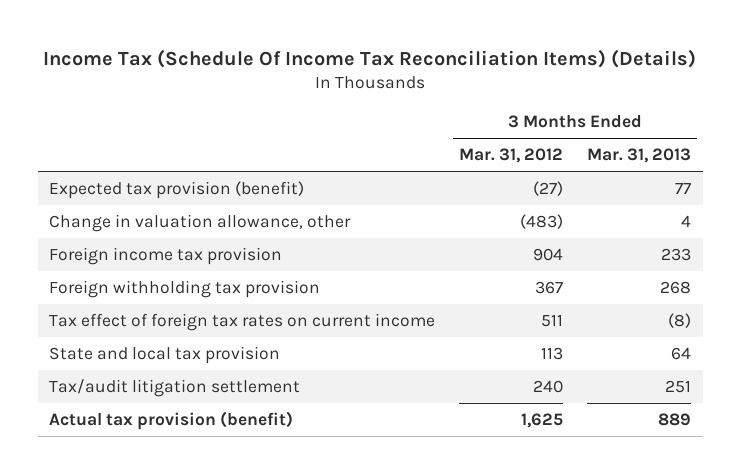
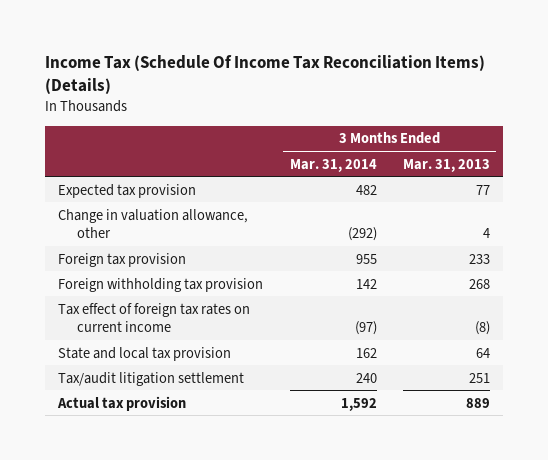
[459,148,564,164] Mar. 31, 2012 -> none
none -> [289,158,377,172] Mar. 31, 2014
[49,180,305,199] Expected tax provision (benefit) -> [58,183,197,198] Expected tax provision
[49,246,283,265] Foreign income tax provision -> [58,252,187,267] Foreign tax provision
[49,410,294,430] Actual tax provision (benefit) -> [57,395,187,411] Actual tax provision

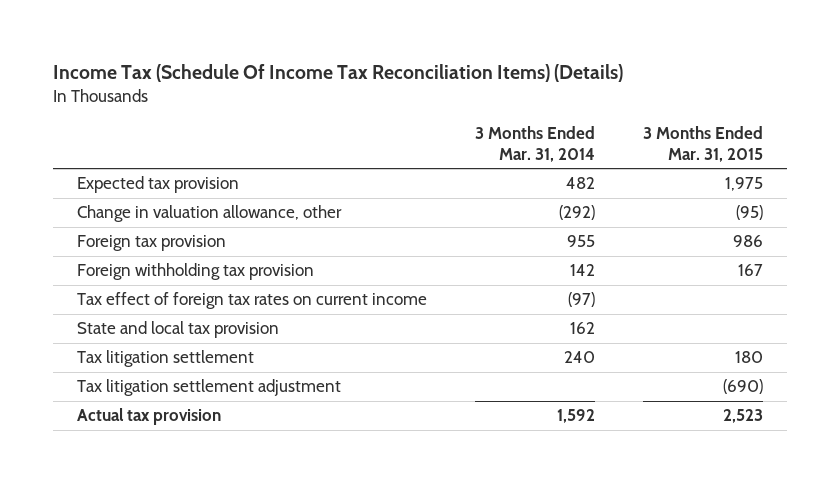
[402,158,490,172] Mar. 31, 2013 -> none
none -> [642,126,763,162] 3 Months Ended Mar. 31, 2015
[58,371,245,386] Tax/audit litigation settlement -> [77,350,255,368] Tax litigation settlement
none -> [77,379,342,397] Tax litigation settlement adjustment

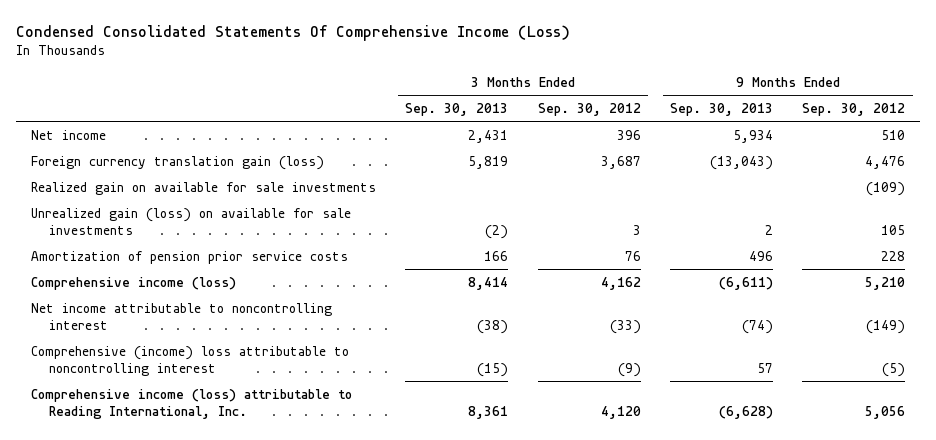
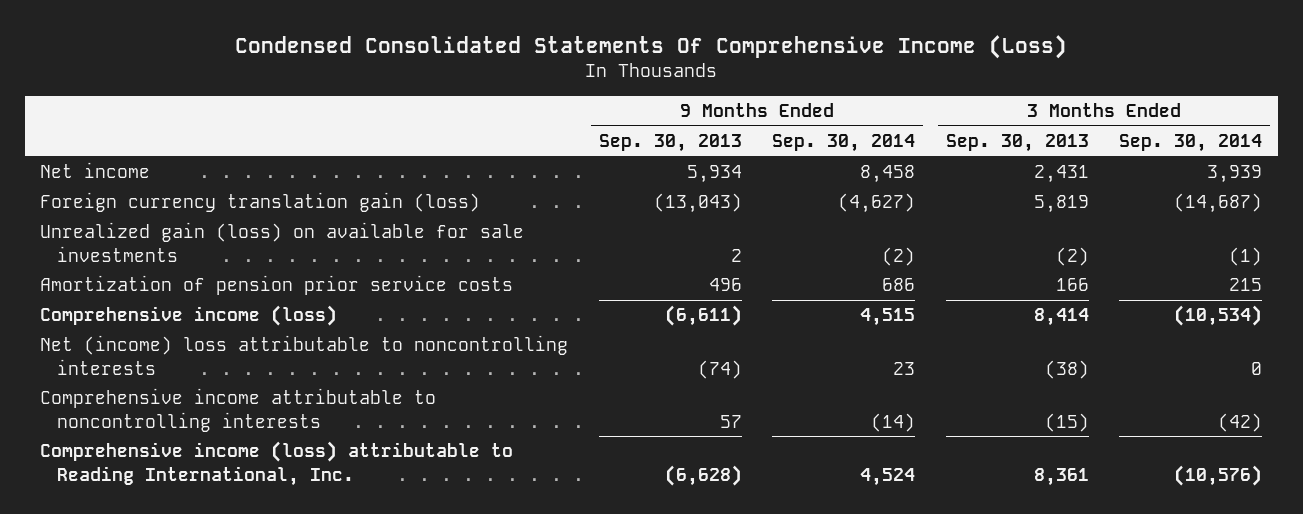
[537,102,641,116] Sep. 30, 2012 -> none
[802,102,906,116] Sep. 30, 2012 -> none
none -> [772,133,916,152] Sep. 30, 2014
none -> [1119,133,1263,152] Sep. 30, 2014
[30,181,376,195] Realized gain on available for sale investments -> none
[30,302,332,330] Net income attributable to noncontrolling interest -> [40,335,569,375] Net (income) loss attributable to noncontrolling interests
[30,345,349,376] Comprehensive (income) loss attributable to noncontrolling interest -> [40,388,437,432] Comprehensive income attributable to noncontrolling interests

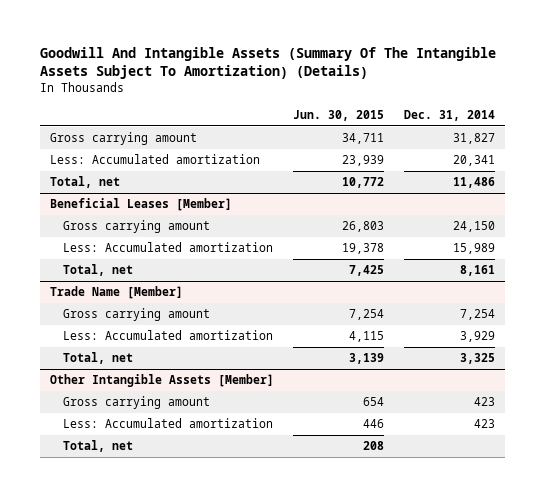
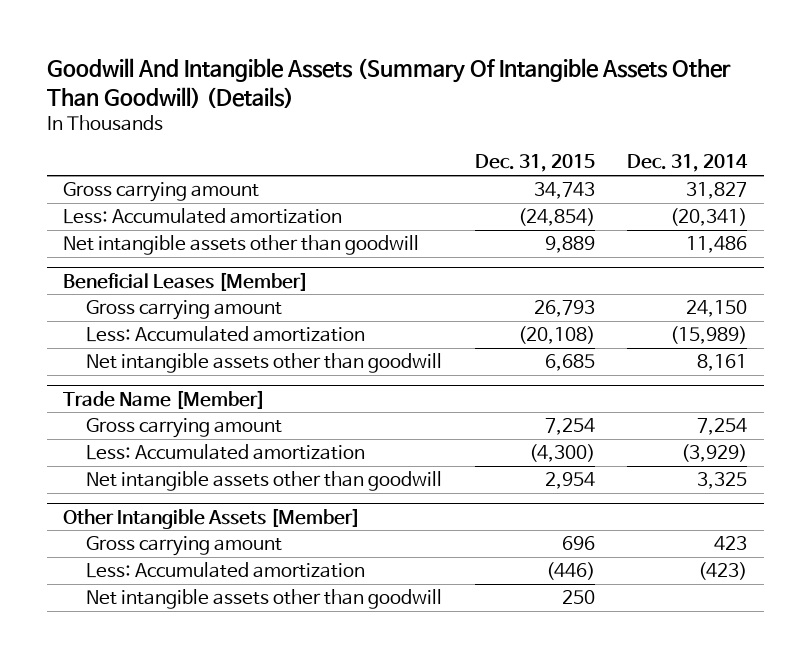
[39,46,496,80] Goodwill And Intangible Assets (Summary Of The Intangible Assets Subject To Amortization) (Details) -> [46,57,731,108] Goodwill And Intangible Assets (Summary Of Intangible Assets Other Than Goodwill) (Details)
[293,109,385,121] Jun. 30, 2015 -> none
none -> [474,154,595,173] Dec. 31, 2015
[453,155,496,167] 20,341 -> [670,208,748,227] (20,341)
[49,176,120,189] Total, net -> [62,235,419,256] Net intangible assets other than goodwill
[453,243,496,255] 15,989 -> [670,326,748,345] (15,989)
[62,264,133,277] Total, net -> [86,353,443,374] Net intangible assets other than goodwill
[460,331,496,343] 3,929 -> [681,444,748,463] (3,929)
[62,352,133,365] Total, net -> [86,471,443,492] Net intangible assets other than goodwill
[474,419,496,429] 423 -> [698,562,748,581] (423)
[62,440,133,453] Total, net -> [86,589,443,610] Net intangible assets other than goodwill

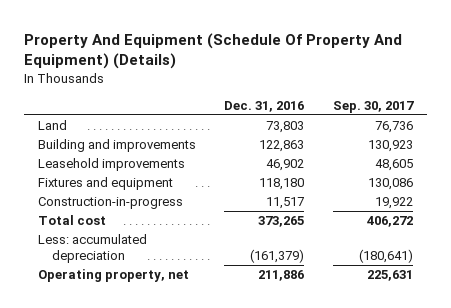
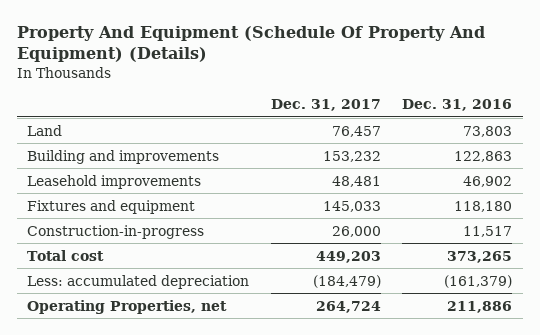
[332,101,414,114] Sep. 30, 2017 -> none
none -> [270,99,381,112] Dec. 31, 2017
[38,269,190,283] Operating property, net -> [27,299,228,314] Operating Properties, net

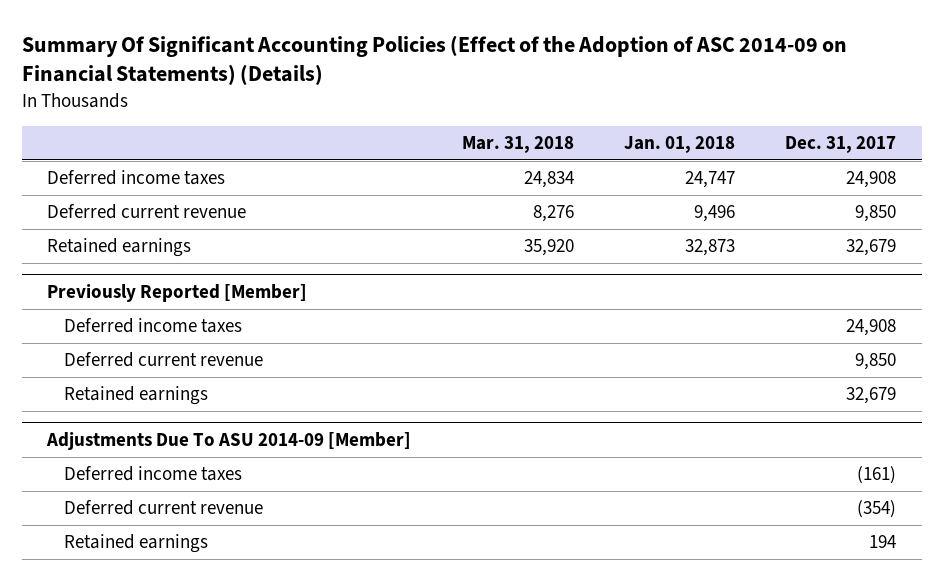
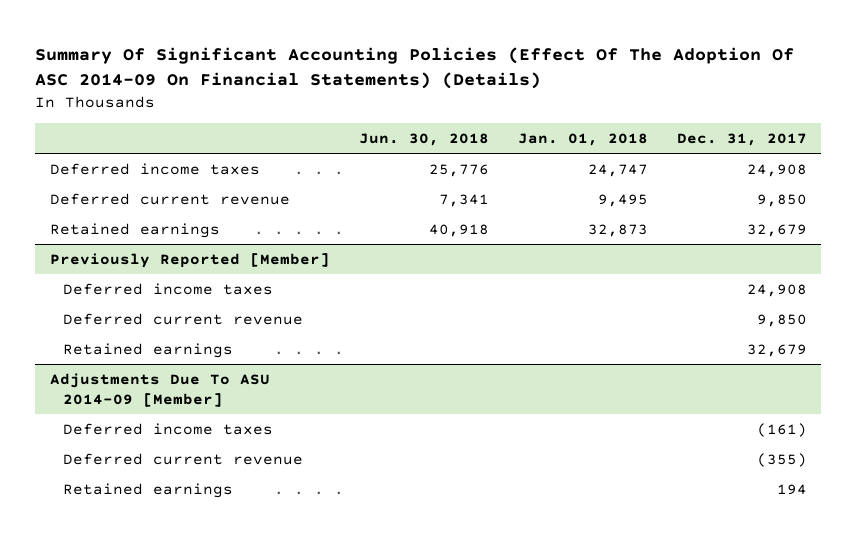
[22,34,848,86] Summary Of Significant Accounting Policies (Effect of the Adoption of ASC 2014-09 on Financial Statements) (Details) -> [35,47,795,90] Summary Of Significant Accounting Policies (Effect Of The Adoption Of ASC 2014-09 On Financial Statements) (Details)
[461,135,574,153] Mar. 31, 2018 -> none
none -> [358,133,489,147] Jun. 30, 2018
[694,205,736,223] 9,496 -> [597,193,648,207] 9,495
[857,500,897,519] (354) -> [756,452,807,467] (355)

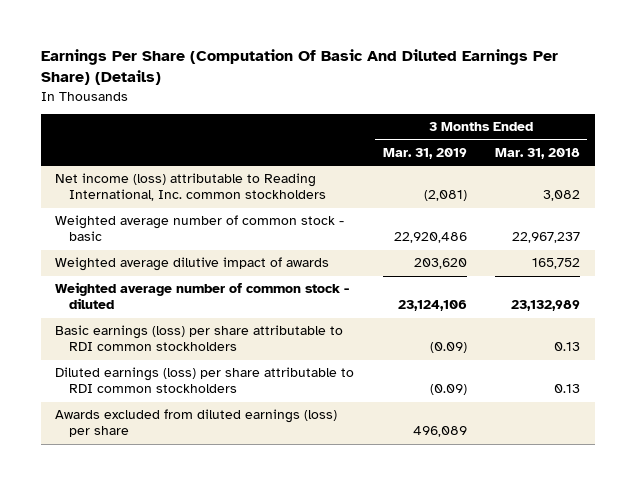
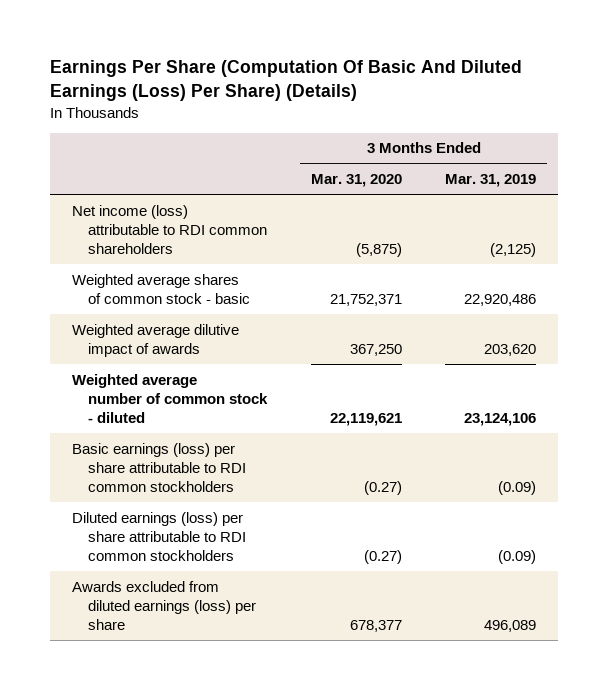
[40,49,558,86] Earnings Per Share (Computation Of Basic And Diluted Earnings Per Share) (Details) -> [49,60,522,102] Earnings Per Share (Computation Of Basic And Diluted Earnings (Loss) Per Share) (Details)
[495,148,581,160] Mar. 31, 2018 -> none
none -> [310,174,402,188] Mar. 31, 2020
[54,173,326,202] Net income (loss) attributable to Reading International, Inc. common stockholders -> [71,204,268,254] Net income (loss) attributable to RDI common shareholders
[423,190,467,202] (2,081) -> [490,242,537,257] (2,125)
[54,215,344,242] Weighted average number of common stock - basic -> [71,273,251,304] Weighted average shares of common stock - basic

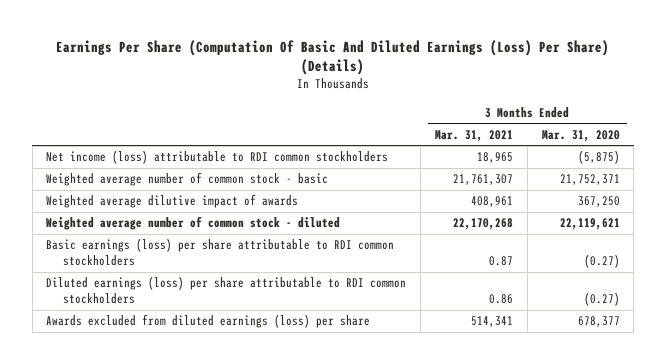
[445,174,537,188] Mar. 31, 2019 -> none
none -> [435,129,514,142] Mar. 31, 2021
[71,204,268,254] Net income (loss) attributable to RDI common shareholders -> [46,150,389,165] Net income (loss) attributable to RDI common stockholders
[71,273,251,304] Weighted average shares of common stock - basic -> [46,172,329,187] Weighted average number of common stock - basic

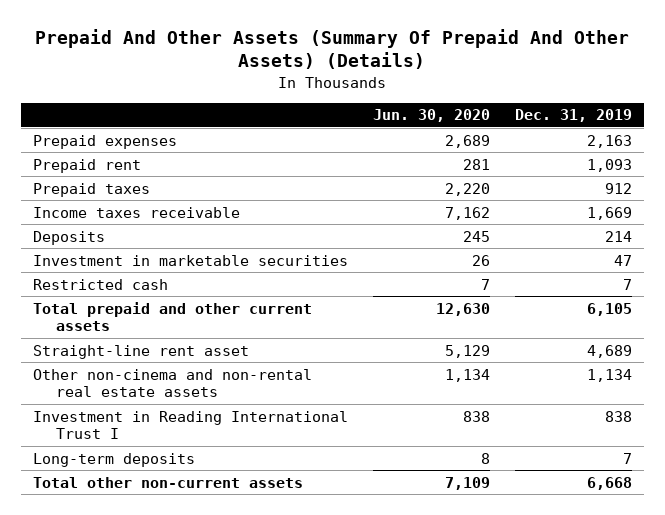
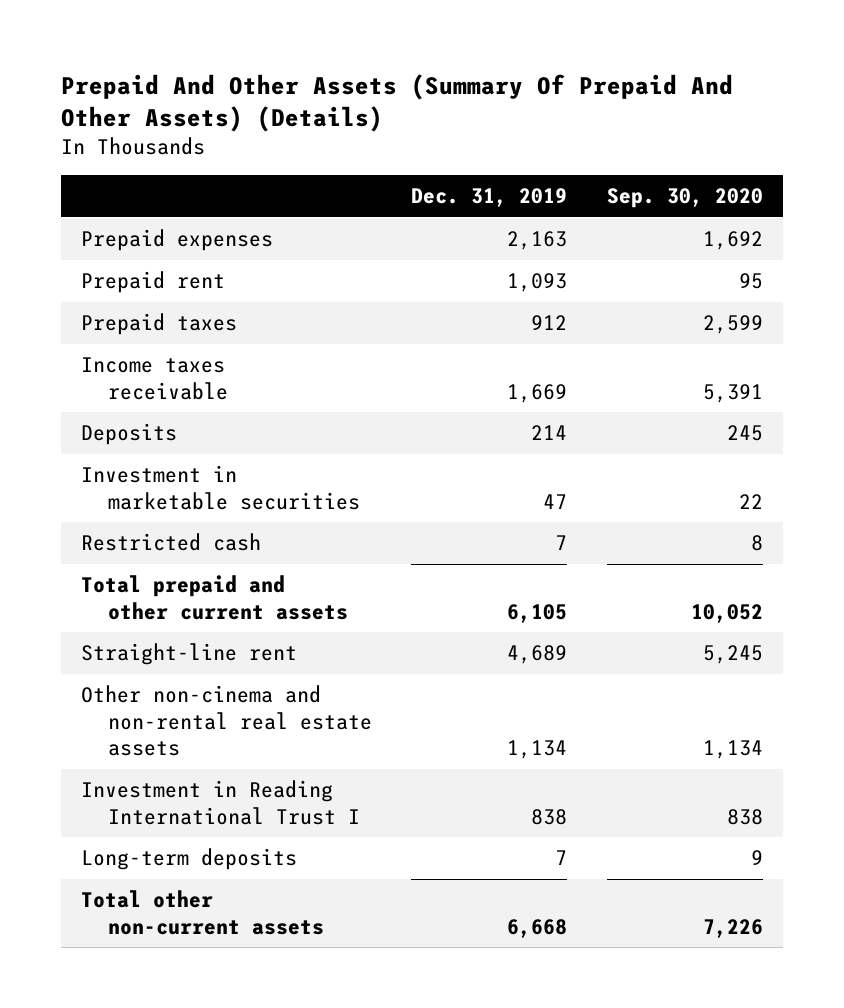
[372,109,490,123] Jun. 30, 2020 -> none
none -> [606,188,763,209] Sep. 30, 2020
[33,344,250,359] Straight-line rent asset -> [81,643,298,666] Straight-line rent

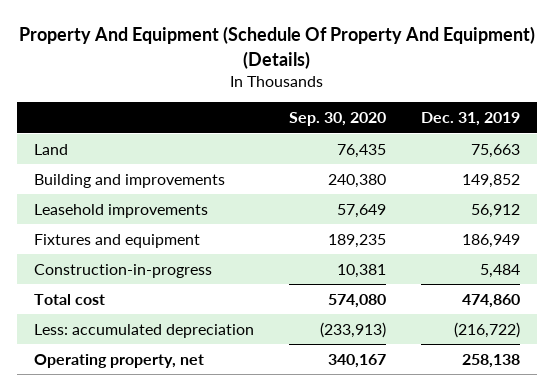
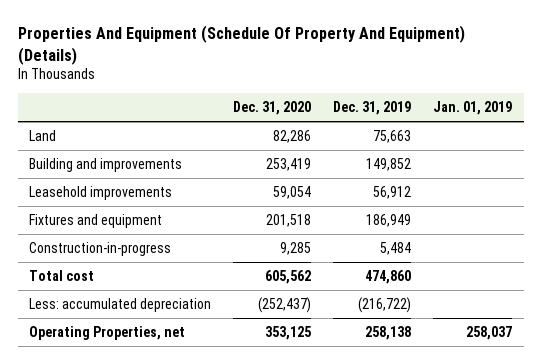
[18,26,535,69] Property And Equipment (Schedule Of Property And Equipment) (Details) -> [17,25,465,65] Properties And Equipment (Schedule Of Property And Equipment) (Details)
[288,112,386,127] Sep. 30, 2020 -> none
none -> [233,101,312,116] Dec. 31, 2020
none -> [433,101,513,116] Jan. 01, 2019
[34,353,205,368] Operating property, net -> [28,326,185,341] Operating Properties, net

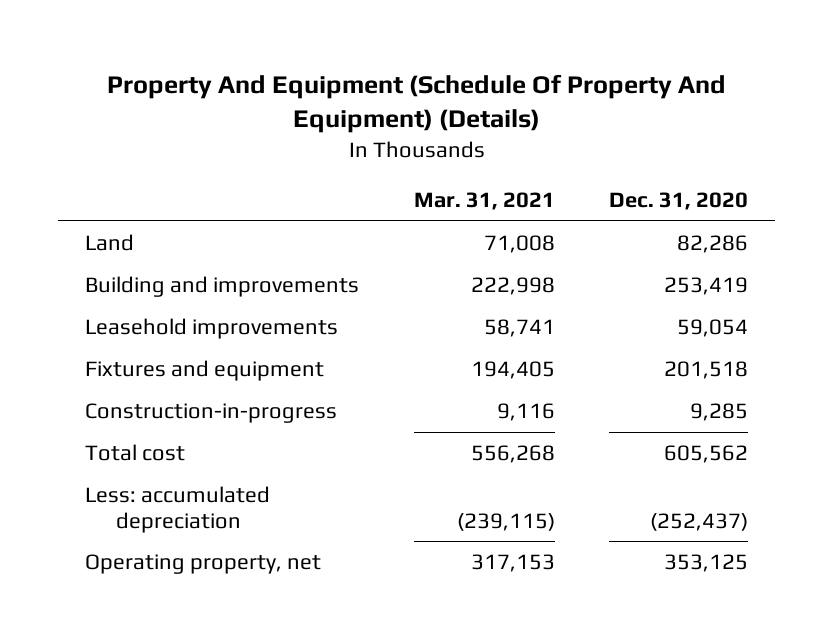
[17,25,465,65] Properties And Equipment (Schedule Of Property And Equipment) (Details) -> [106,73,726,133] Property And Equipment (Schedule Of Property And Equipment) (Details)
[333,101,412,116] Dec. 31, 2019 -> none
[433,101,513,116] Jan. 01, 2019 -> none
none -> [413,191,555,210] Mar. 31, 2021
[28,326,185,341] Operating Properties, net -> [85,554,322,575] Operating property, net

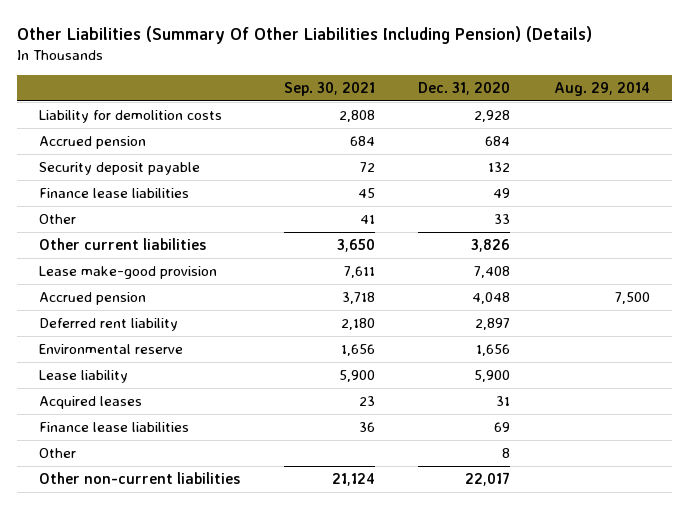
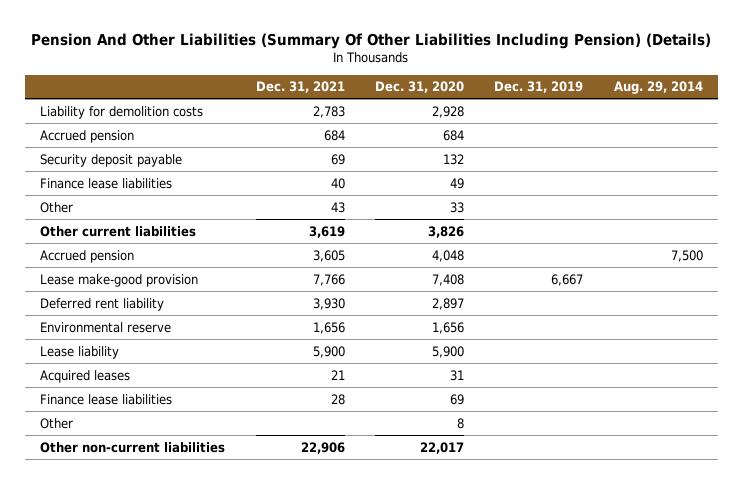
[16,25,592,44] Other Liabilities (Summary Of Other Liabilities Including Pension) (Details) -> [31,32,712,49] Pension And Other Liabilities (Summary Of Other Liabilities Including Pension) (Details)
[283,81,375,96] Sep. 30, 2021 -> none
none -> [255,81,345,94] Dec. 31, 2021
none -> [494,81,584,94] Dec. 31, 2019
[38,265,217,279] Lease make-good provision -> [40,273,199,287] Lease make-good provision

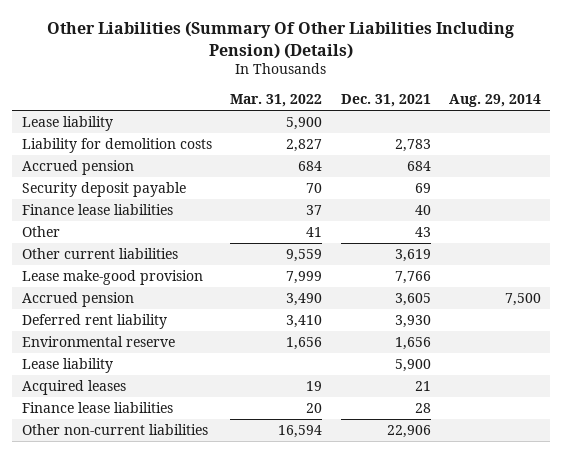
[31,32,712,49] Pension And Other Liabilities (Summary Of Other Liabilities Including Pension) (Details) -> [47,21,515,59] Other Liabilities (Summary Of Other Liabilities Including Pension) (Details)
[374,81,464,94] Dec. 31, 2020 -> none
[494,81,584,94] Dec. 31, 2019 -> none
none -> [230,94,323,108] Mar. 31, 2022
none -> [21,115,113,131] Lease liability
[40,249,135,263] Accrued pension -> [21,291,134,307] Accrued pension
[40,417,74,429] Other -> none

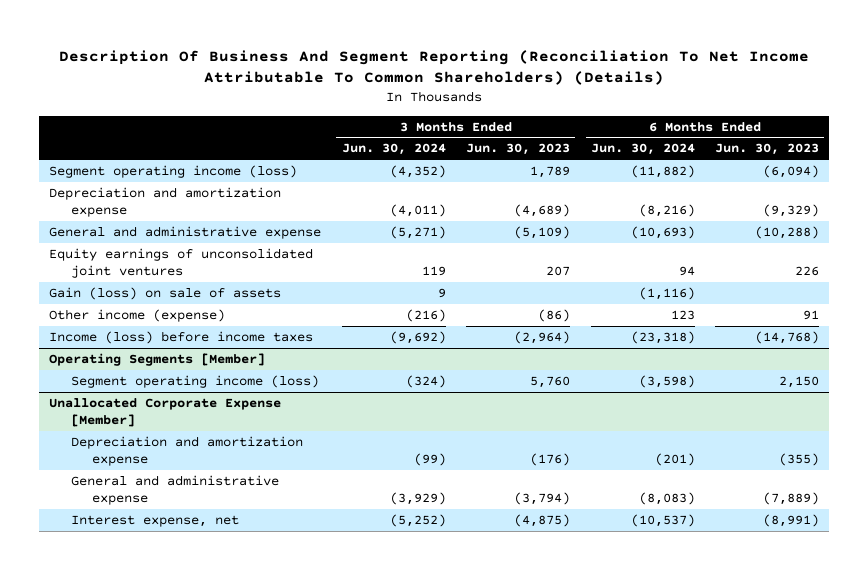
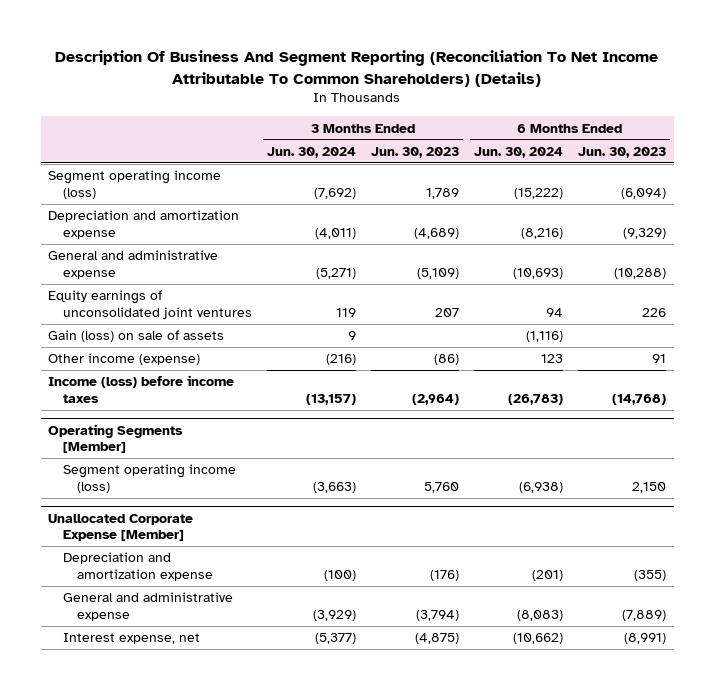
[389,165,446,179] (4,352) -> [313,188,356,200] (7,692)
[630,165,695,179] (11,882) -> [513,188,563,200] (15,222)
[389,331,446,345] (9,692) -> [305,394,356,406] (13,157)
[630,331,695,345] (23,318) -> [507,394,563,406] (26,783)
[405,375,446,389] (324) -> [312,482,356,494] (3,663)
[638,375,695,389] (3,598) -> [518,482,563,494] (6,938)
[413,452,446,466] (99) -> [323,570,356,582] (100)
[389,514,446,528] (5,252) -> [314,633,356,645] (5,377)
[630,514,695,528] (10,537) -> [512,633,563,645] (10,662)

